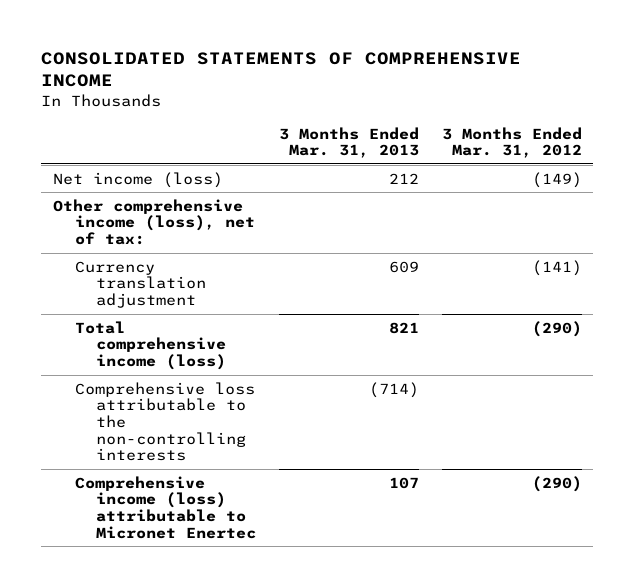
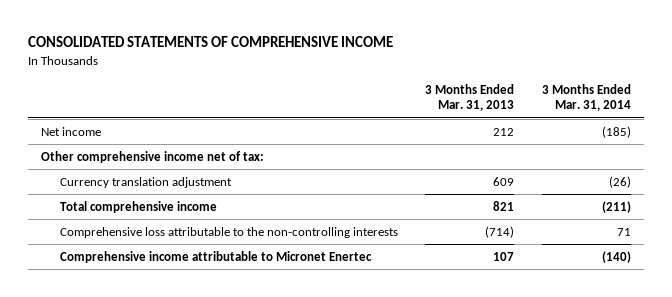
[441,126,582,159] 3 Months Ended Mar. 31, 2012 -> none
none -> [541,83,631,112] 3 Months Ended Mar. 31, 2014
[52,171,223,188] Net income (loss) -> [41,126,102,136] Net income
[52,198,255,245] Other comprehensive income (loss), net of tax: -> [41,150,265,163] Other comprehensive income net of tax:
[74,320,227,370] Total comprehensive income (loss) -> [60,200,218,213] Total comprehensive income
[74,475,257,539] Comprehensive income (loss) attributable to Micronet Enertec -> [60,250,373,263] Comprehensive income attributable to Micronet Enertec

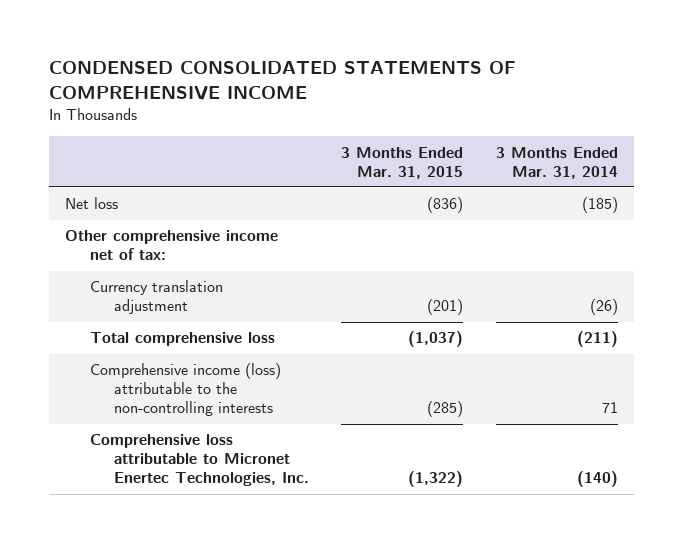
[27,36,393,48] CONSOLIDATED STATEMENTS OF COMPREHENSIVE INCOME -> [49,61,517,101] CONDENSED CONSOLIDATED STATEMENTS OF COMPREHENSIVE INCOME
[425,83,515,112] 3 Months Ended Mar. 31, 2013 -> none
none -> [341,146,464,179] 3 Months Ended Mar. 31, 2015
[41,126,102,136] Net income -> [65,197,119,210] Net loss
[60,200,218,213] Total comprehensive income -> [89,332,275,347] Total comprehensive loss
[60,226,399,238] Comprehensive loss attributable to the non-controlling interests -> [89,363,281,417] Comprehensive income (loss) attributable to the non-controlling interests
[60,250,373,263] Comprehensive income attributable to Micronet Enertec -> [89,434,310,487] Comprehensive loss attributable to Micronet Enertec Technologies, Inc.

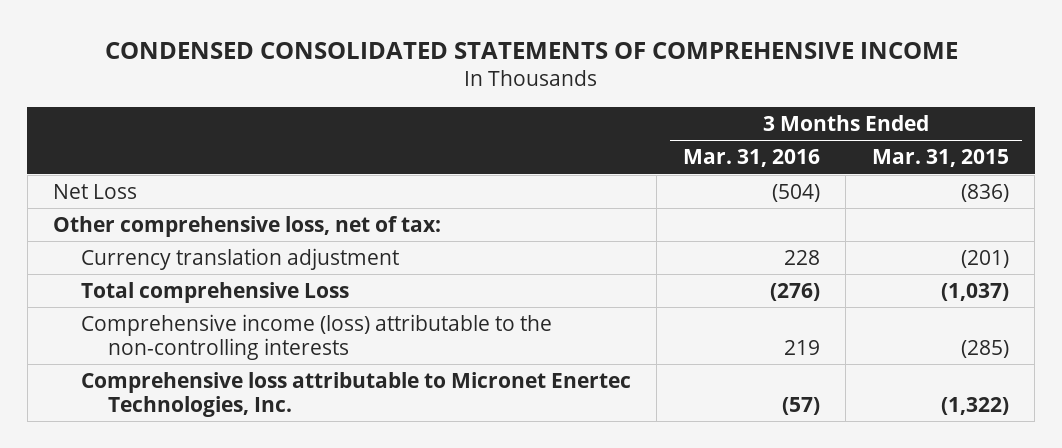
[495,146,618,179] 3 Months Ended Mar. 31, 2014 -> none
none -> [682,149,820,168] Mar. 31, 2016
[65,197,119,210] Net loss -> [53,183,138,199] Net Loss
[65,230,279,261] Other comprehensive income net of tax: -> [53,215,442,237] Other comprehensive loss, net of tax:
[89,332,275,347] Total comprehensive loss -> [80,281,349,303] Total comprehensive Loss

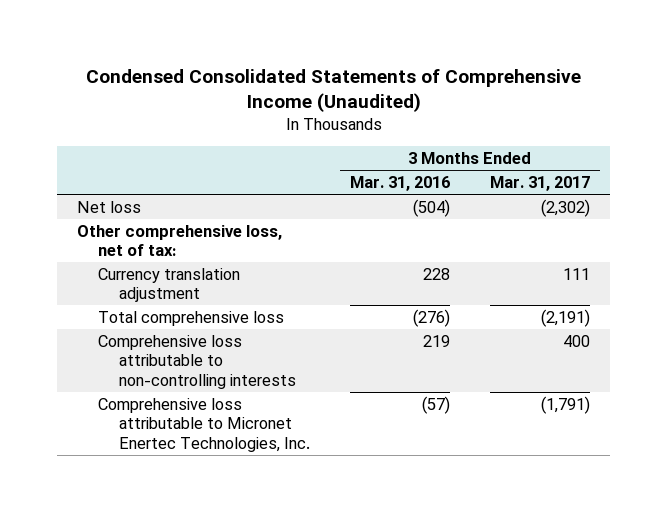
[105,41,959,59] CONDENSED CONSOLIDATED STATEMENTS OF COMPREHENSIVE INCOME -> [85,68,581,112] Condensed Consolidated Statements of Comprehensive Income (Unaudited)
[871,149,1009,168] Mar. 31, 2015 -> none
none -> [489,176,590,192] Mar. 31, 2017
[53,183,138,199] Net Loss -> [77,200,142,213] Net loss
[80,281,349,303] Total comprehensive Loss -> [97,310,284,326] Total comprehensive loss
[80,313,552,360] Comprehensive income (loss) attributable to the non-controlling interests -> [97,334,296,389] Comprehensive loss attributable to non-controlling interests

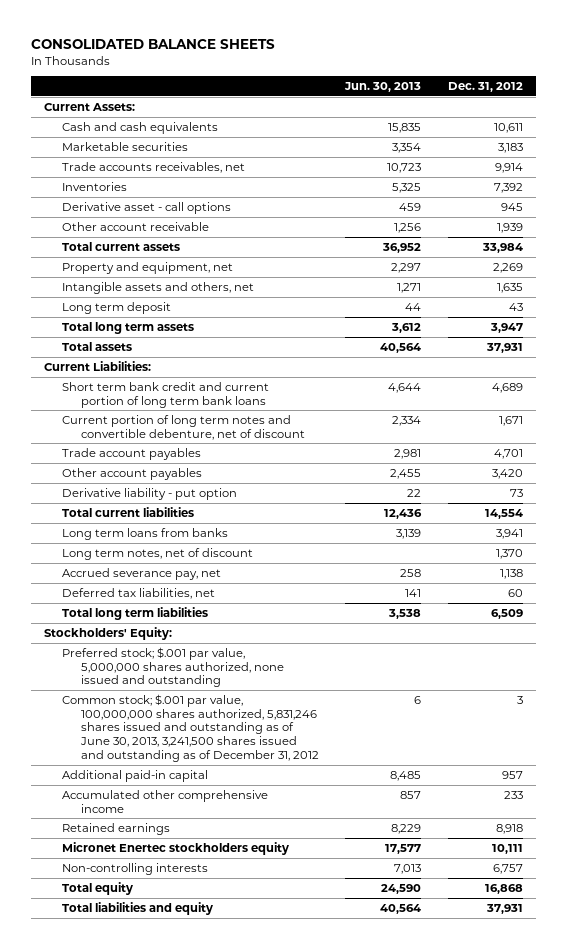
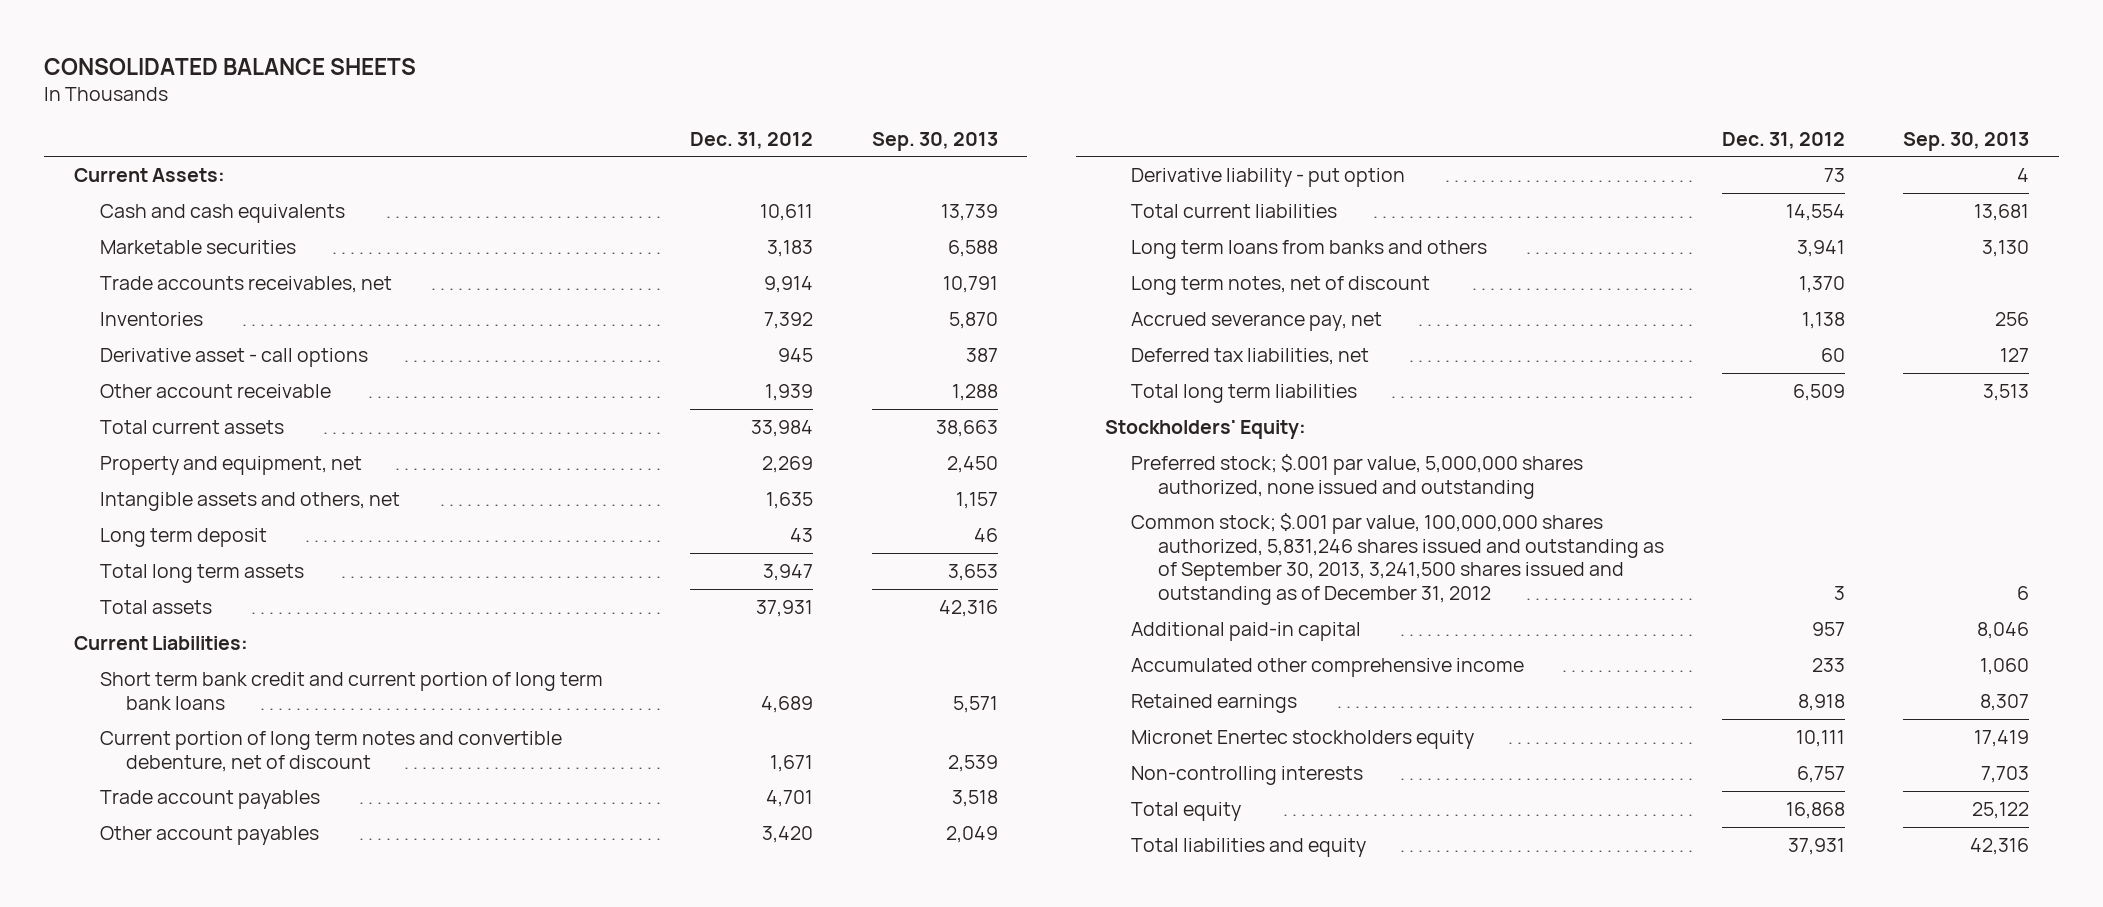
[344,82,422,93] Jun. 30, 2013 -> none
none -> [871,131,998,151] Sep. 30, 2013
[62,527,229,540] Long term loans from banks -> [1131,239,1488,259] Long term loans from banks and others
[62,693,319,763] Common stock; $.001 par value, 100,000,000 shares authorized, 5,831,246 shares issued and outstanding as of June 30, 2013, 3,241,500 shares issued and outstanding as of December 31, 2012 -> [1131,512,1664,605] Common stock; $.001 par value, 100,000,000 shares authorized, 5,831,246 shares issued and outstanding as of September 30, 2013, 3,241,500 shares issued and outstanding as of December 31, 2012

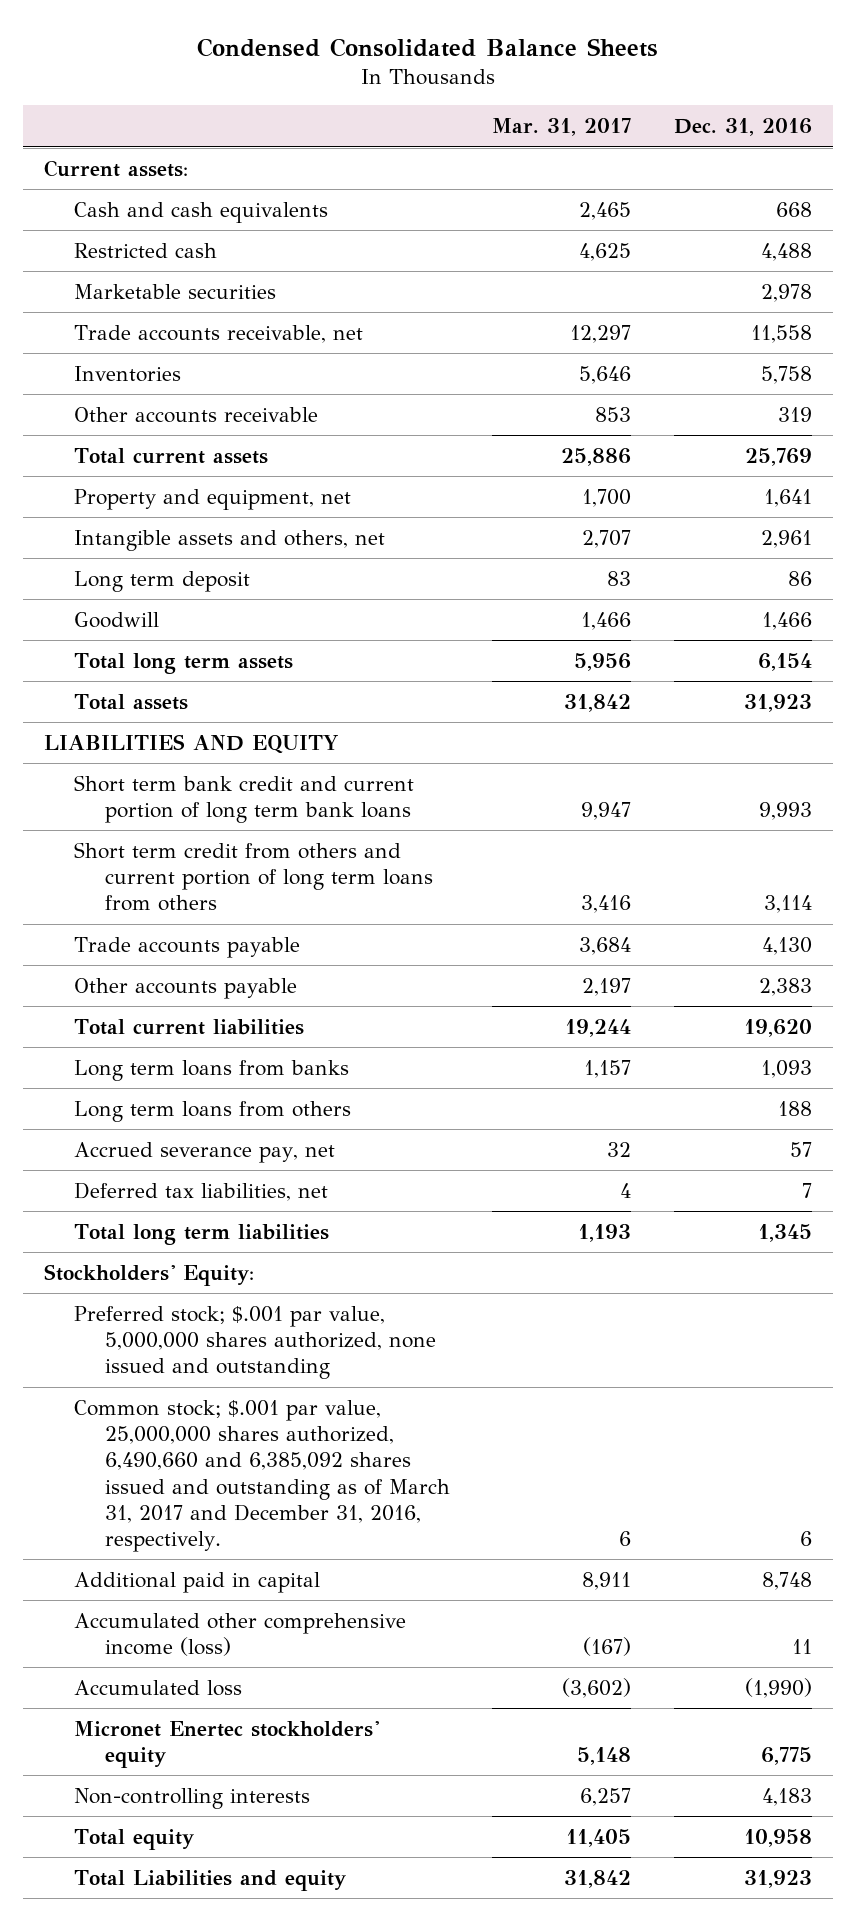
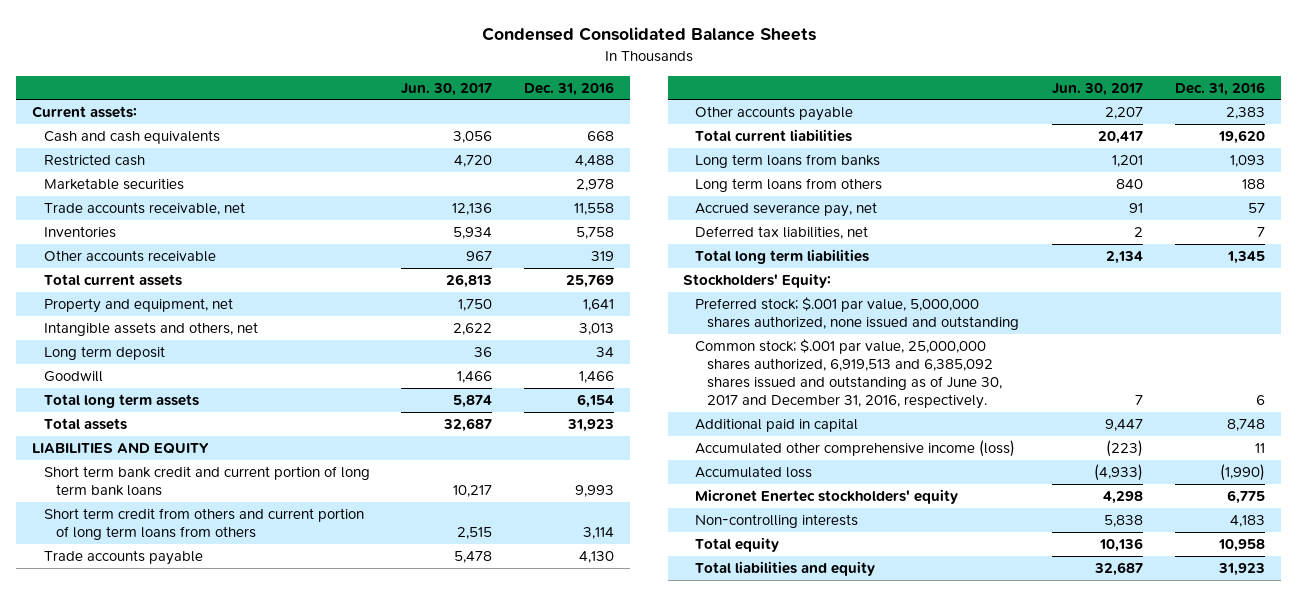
[492,118,632,137] Mar. 31, 2017 -> none
none -> [401,82,493,96] Jun. 30, 2017
[760,529,812,548] 2,961 -> [578,323,614,336] 3,013
[787,570,812,586] 86 -> [595,347,614,358] 34
[74,1399,450,1553] Common stock; $.001 par value, 25,000,000 shares authorized, 6,490,660 and 6,385,092 shares issued and outstanding as of March 31, 2017 and December 31, 2016, respectively. -> [695,339,1002,410] Common stock; $.001 par value, 25,000,000 shares authorized, 6,919,513 and 6,385,092 shares issued and outstanding as of June 30, 2017 and December 31, 2016, respectively.
[74,1869,347,1891] Total Liabilities and equity -> [695,561,876,577] Total liabilities and equity

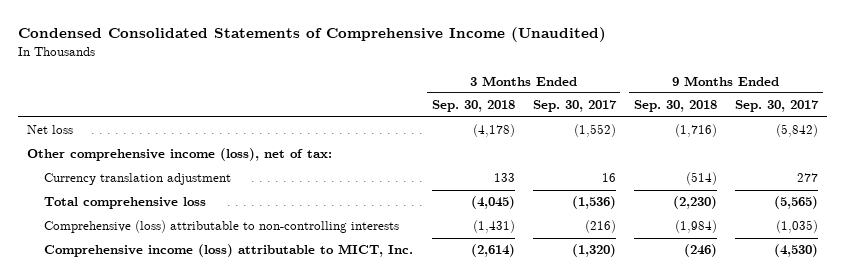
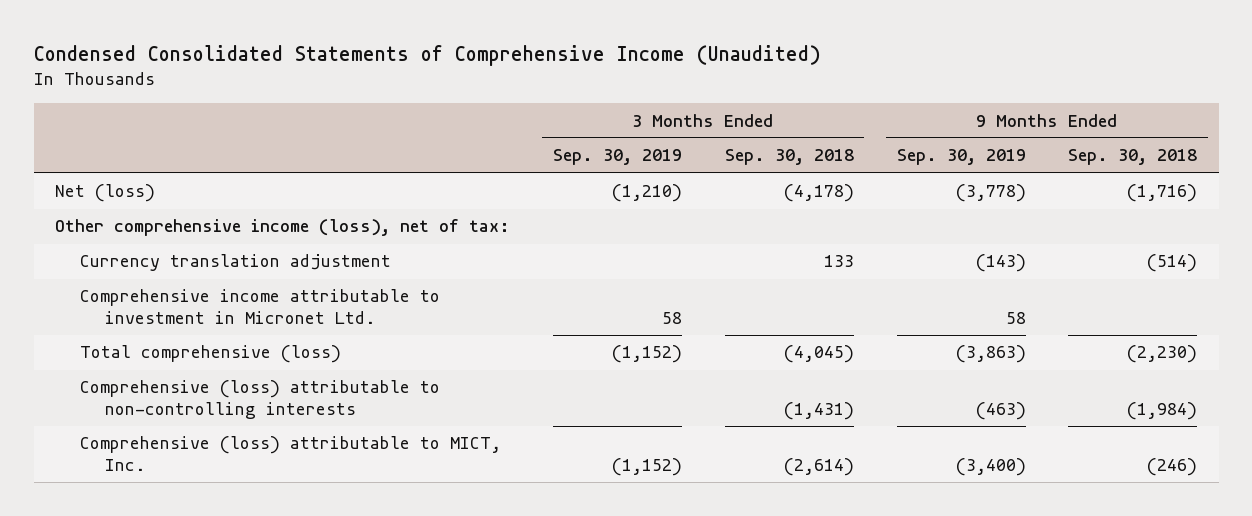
[532,100,617,113] Sep. 30, 2017 -> none
[735,100,820,113] Sep. 30, 2017 -> none
none -> [552,149,682,166] Sep. 30, 2019
none -> [896,149,1026,166] Sep. 30, 2019
[27,125,74,135] Net loss -> [54,184,155,203] Net (loss)
none -> [80,289,441,325] Comprehensive income attributable to investment in Micronet Ltd.
[44,197,207,210] Total comprehensive loss -> [80,345,342,364] Total comprehensive (loss)
[44,244,414,258] Comprehensive income (loss) attributable to MICT, Inc. -> [80,436,502,472] Comprehensive (loss) attributable to MICT, Inc.

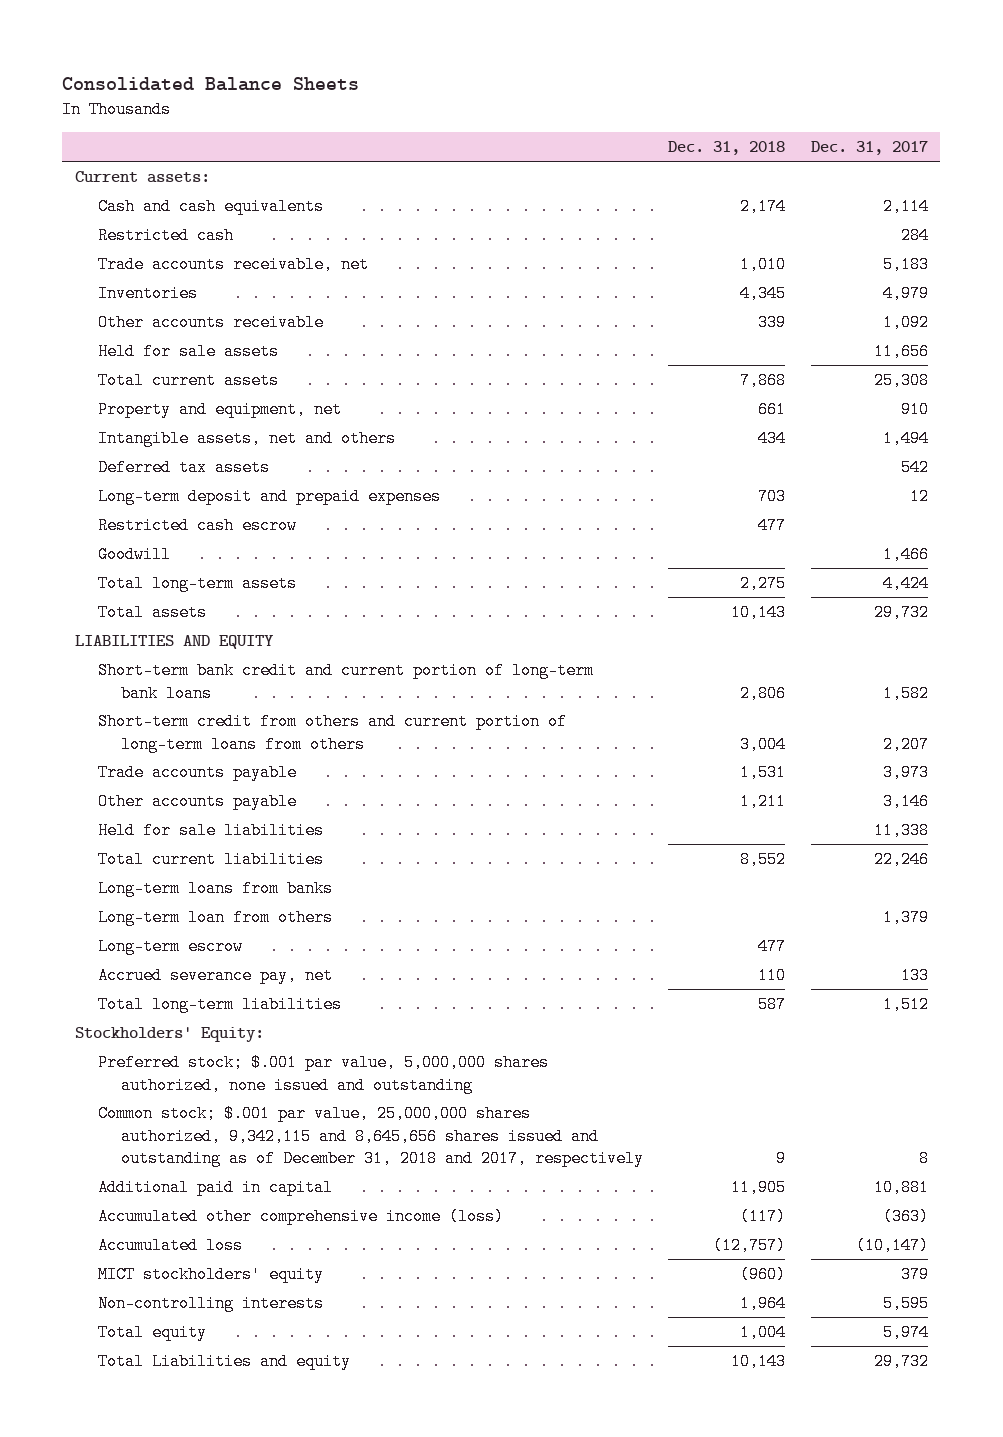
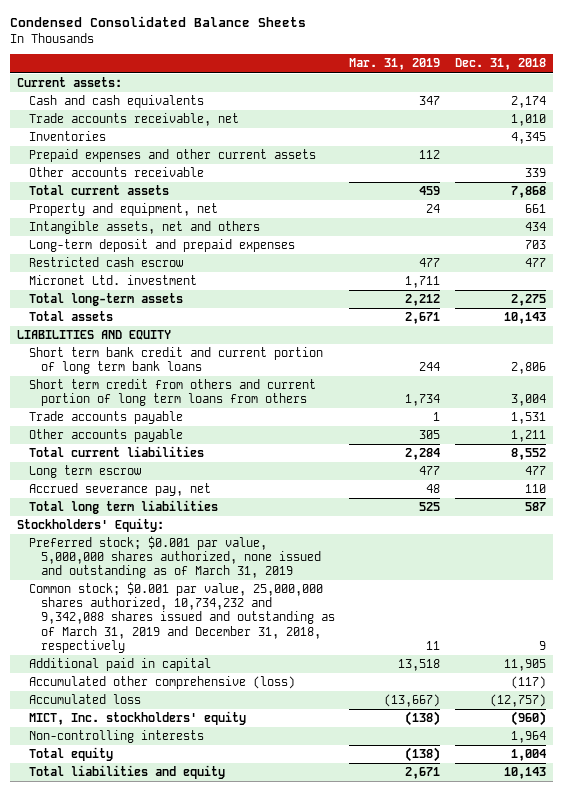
[62,77,360,92] Consolidated Balance Sheets -> [9,16,306,28] Condensed Consolidated Balance Sheets
[810,141,928,156] Dec. 31, 2017 -> none
none -> [349,58,441,71] Mar. 31, 2019
[97,226,234,244] Restricted cash -> none
none -> [28,149,316,163] Prepaid expenses and other current assets
[97,342,279,360] Held for sale assets -> none
[97,458,270,476] Deferred tax assets -> none
[97,545,171,563] Goodwill -> none
none -> [28,275,197,286] Micronet Ltd. investment
[97,661,594,702] Short-term bank credit and current portion of long-term bank loans -> [28,347,323,375] Short term bank credit and current portion of long term bank loans
[97,712,567,753] Short-term credit from others and current portion of long-term loans from others -> [28,379,316,407] Short term credit from others and current portion of long term loans from others
[97,821,324,839] Held for sale liabilities -> none
[97,879,333,897] Long-term loans from banks -> none
[97,908,333,926] Long-term loan from others -> none
[97,937,243,955] Long-term escrow -> [28,465,141,479] Long term escrow
[97,995,342,1013] Total long-term liabilities -> [28,500,218,515] Total long term liabilities
[97,1053,549,1094] Preferred stock; $.001 par value, 5,000,000 shares authorized, none issued and outstanding -> [28,536,321,579] Preferred stock; $0.001 par value, 5,000,000 shares authorized, none issued and outstanding as of March 31, 2019
[97,1104,644,1168] Common stock; $.001 par value, 25,000,000 shares authorized, 9,342,115 and 8,645,656 shares issued and outstanding as of December 31, 2018 and 2017, respectively -> [28,582,335,653] Common stock; $0.001 par value, 25,000,000 shares authorized, 10,734,232 and 9,342,088 shares issued and outstanding as of March 31, 2019 and December 31, 2018, respectively
[97,1207,504,1225] Accumulated other comprehensive income (loss) -> [28,676,295,690] Accumulated other comprehensive (loss)
[97,1265,324,1283] MICT stockholders' equity -> [28,711,246,726] MICT, Inc. stockholders' equity
[97,1352,351,1370] Total Liabilities and equity -> [28,765,225,780] Total liabilities and equity

